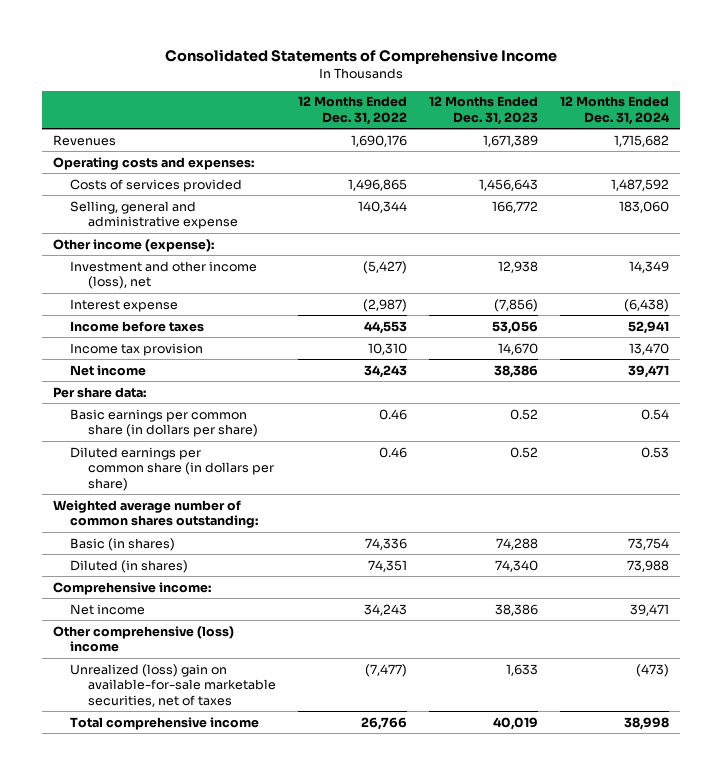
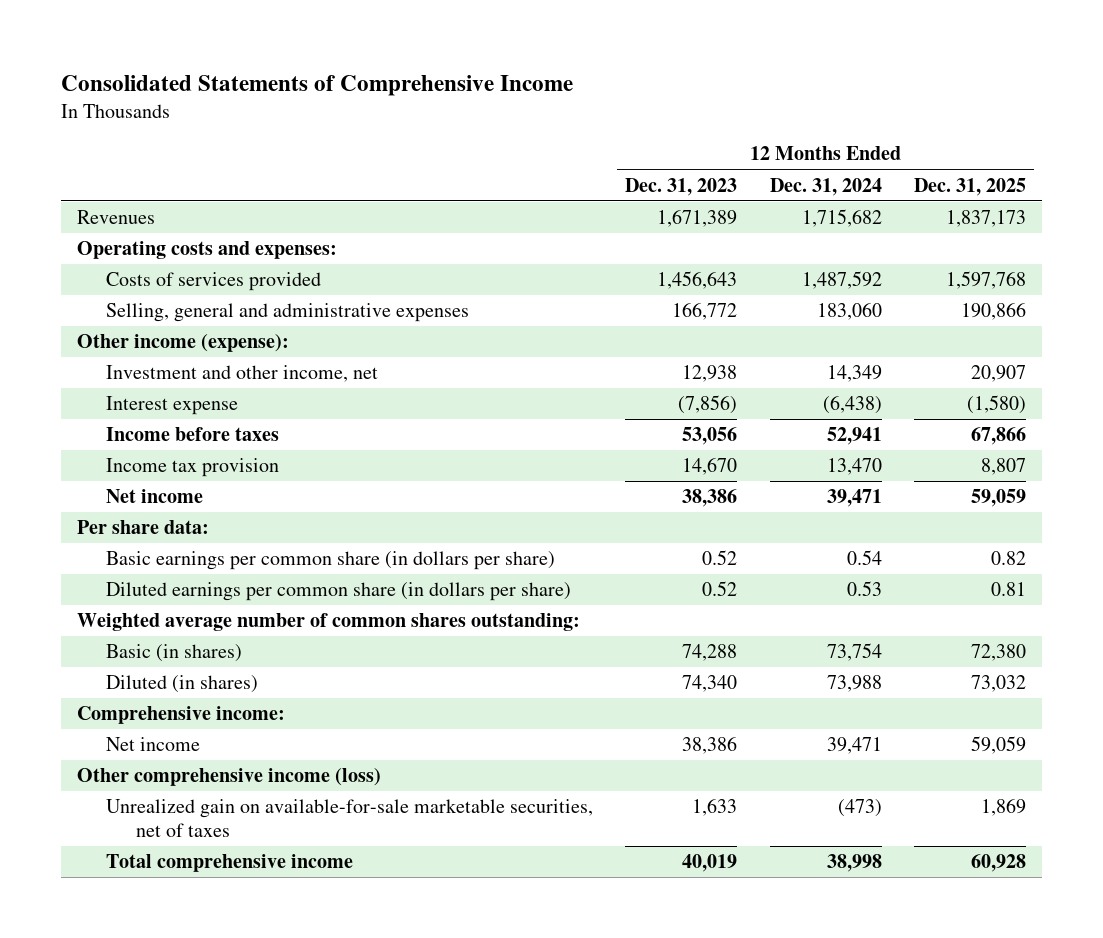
[297,96,407,125] 12 Months Ended Dec. 31, 2022 -> none
none -> [913,177,1026,196] Dec. 31, 2025
[70,200,239,230] Selling, general and administrative expense -> [106,303,470,323] Selling, general and administrative expenses
[70,260,258,290] Investment and other income (loss), net -> [106,365,379,383] Investment and other income, net
[52,625,234,653] Other comprehensive (loss) income -> [76,768,381,787] Other comprehensive income (loss)
[70,663,277,707] Unrealized (loss) gain on available-for-sale marketable securities, net of taxes -> [106,799,594,837] Unrealized gain on available-for-sale marketable securities, net of taxes

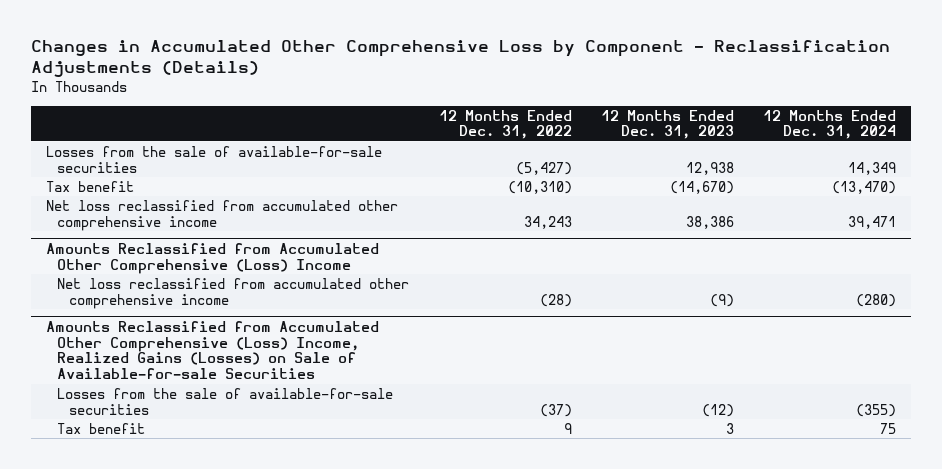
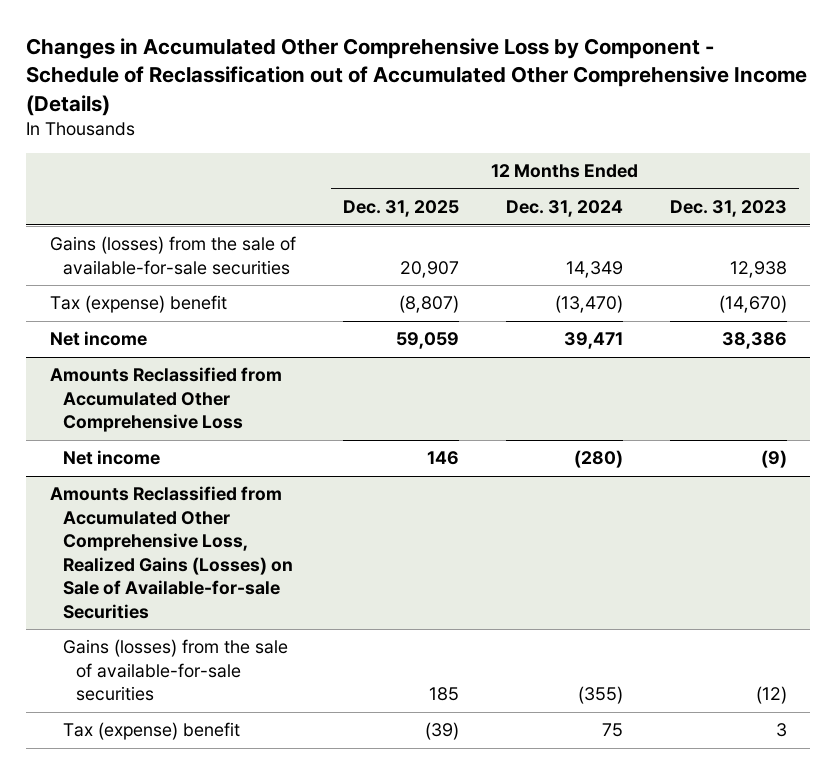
[30,40,890,78] Changes in Accumulated Other Comprehensive Loss by Component - Reclassification Adjustments (Details) -> [26,38,808,116] Changes in Accumulated Other Comprehensive Loss by Component - Schedule of Reclassification out of Accumulated Other Comprehensive Income (Details)
[438,109,572,140] 12 Months Ended Dec. 31, 2022 -> none
none -> [342,200,459,218] Dec. 31, 2025
[45,145,382,173] Losses from the sale of available-for-sale securities -> [49,236,296,275] Gains (losses) from the sale of available-for-sale securities
[45,180,134,192] Tax benefit -> [49,295,227,314] Tax (expense) benefit
[45,199,398,231] Net loss reclassified from accumulated other comprehensive income -> [49,331,147,347] Net income
[45,242,379,274] Amounts Reclassified from Accumulated Other Comprehensive (Loss) Income -> [49,367,282,433] Amounts Reclassified from Accumulated Other Comprehensive Loss
[57,277,410,309] Net loss reclassified from accumulated other comprehensive income -> [62,450,160,466] Net income
[45,320,379,380] Amounts Reclassified from Accumulated Other Comprehensive (Loss) Income, Realized Gains (Losses) on Sale of Available-for-sale Securities -> [49,486,293,619] Amounts Reclassified from Accumulated Other Comprehensive Loss, Realized Gains (Losses) on Sale of Available-for-sale Securities
[57,387,394,415] Losses from the sale of available-for-sale securities -> [62,639,288,702] Gains (losses) from the sale of available-for-sale securities
[57,422,146,434] Tax benefit -> [62,722,240,741] Tax (expense) benefit

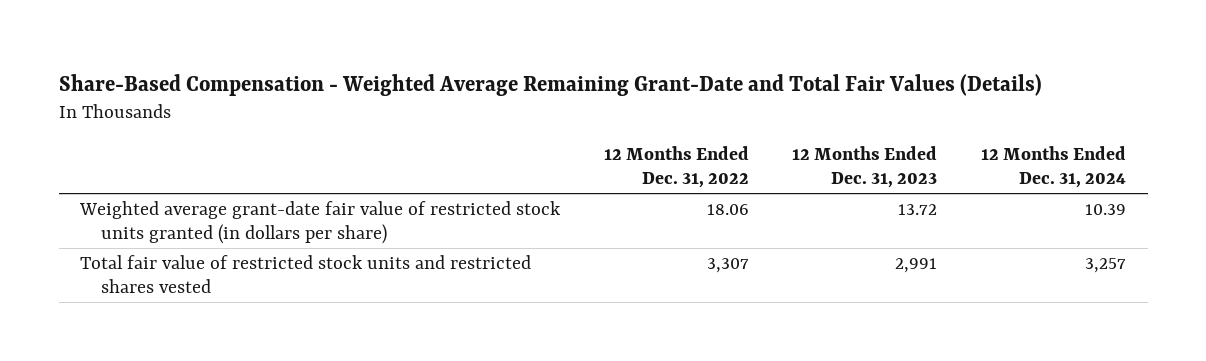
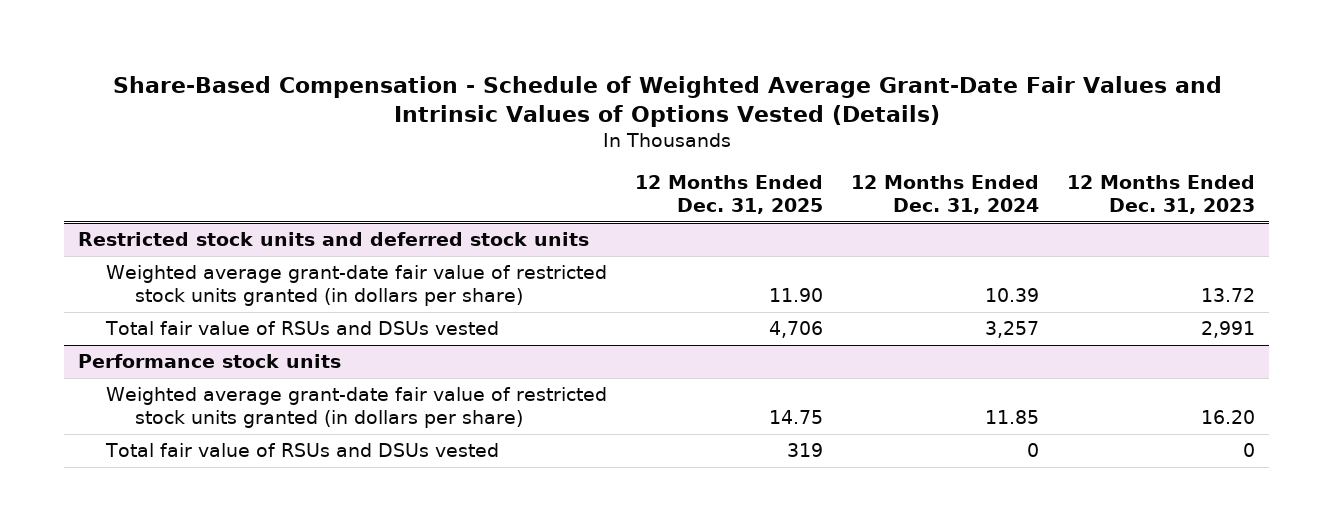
[58,73,1042,96] Share-Based Compensation - Weighted Average Remaining Grant-Date and Total Fair Values (Details) -> [112,76,1222,128] Share-Based Compensation - Schedule of Weighted Average Grant-Date Fair Values and Intrinsic Values of Options Vested (Details)
[603,145,749,188] 12 Months Ended Dec. 31, 2022 -> none
none -> [635,175,824,215] 12 Months Ended Dec. 31, 2025
none -> [78,232,590,247] Restricted stock units and deferred stock units
[80,254,532,294] Total fair value of restricted stock units and restricted shares vested -> [105,321,500,336] Total fair value of RSUs and DSUs vested
none -> [78,354,342,369] Performance stock units
none -> [106,387,608,429] Weighted average grant-date fair value of restricted stock units granted (in dollars per share)
none -> [105,443,500,458] Total fair value of RSUs and DSUs vested

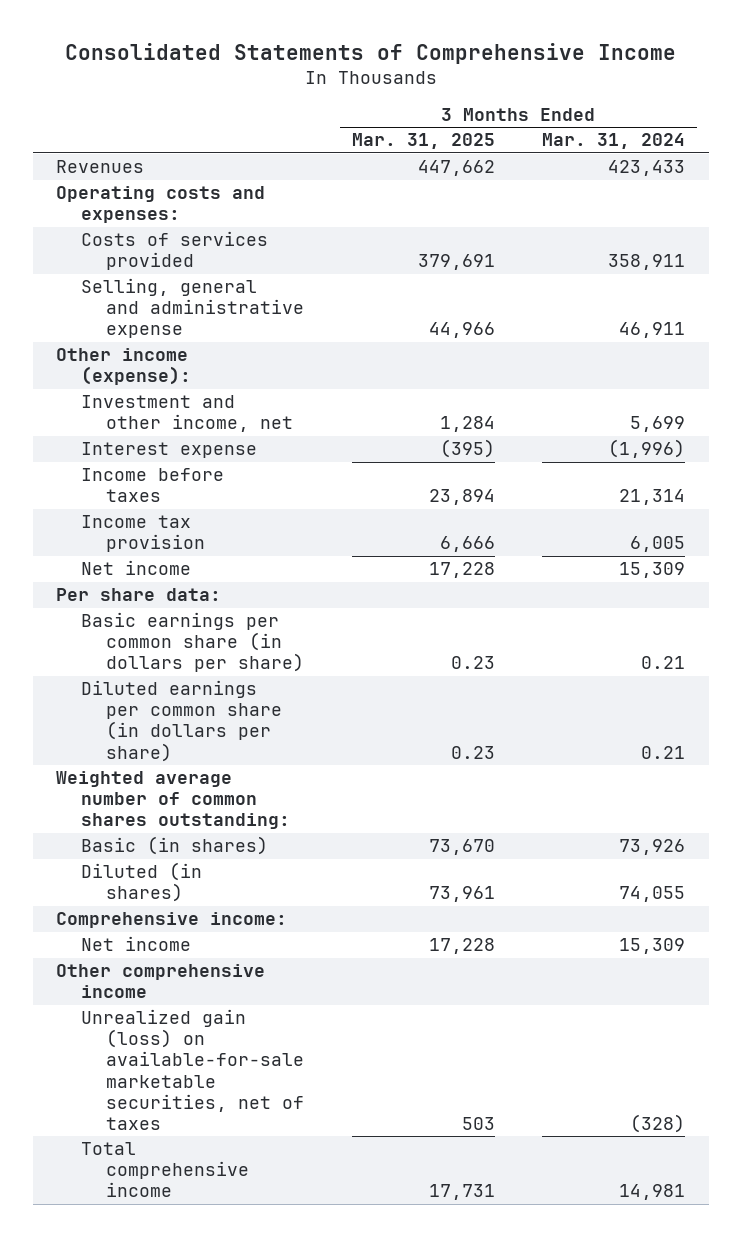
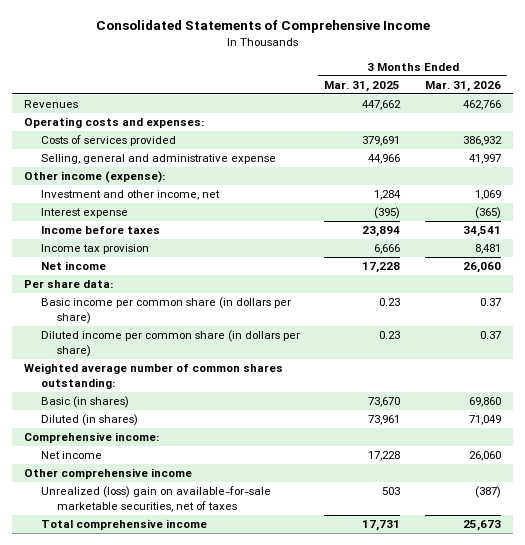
[541,133,685,150] Mar. 31, 2024 -> none
none -> [424,80,501,92] Mar. 31, 2026
[81,612,305,673] Basic earnings per common share (in dollars per share) -> [40,297,291,325] Basic income per common share (in dollars per share)
[81,680,283,762] Diluted earnings per common share (in dollars per share) -> [40,330,300,358] Diluted income per common share (in dollars per share)
[81,1009,305,1130] Unrealized gain (loss) on available-for-sale marketable securities, net of taxes -> [40,486,271,513] Unrealized (loss) gain on available-for-sale marketable securities, net of taxes

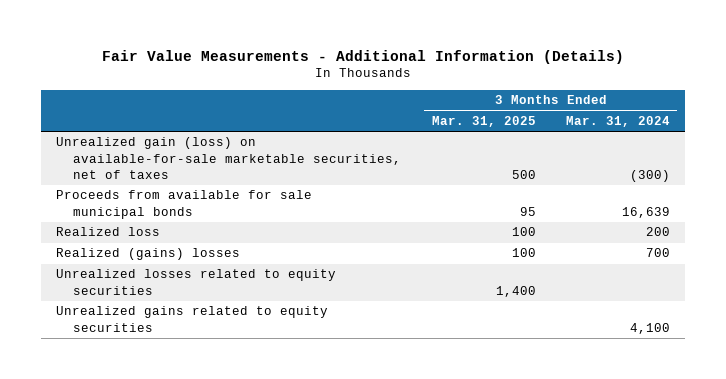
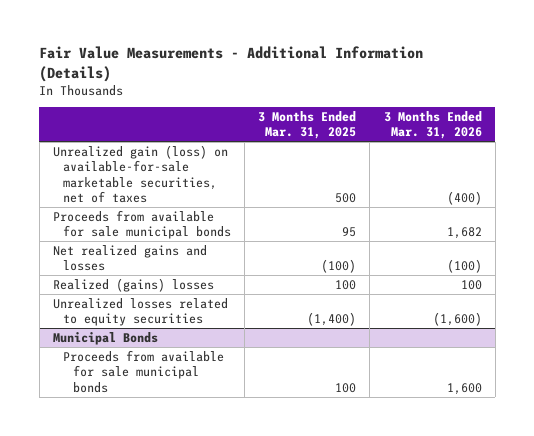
[565,115,670,127] Mar. 31, 2024 -> none
none -> [383,110,482,140] 3 Months Ended Mar. 31, 2026
[56,227,161,237] Realized loss -> none
none -> [52,244,207,272] Net realized gains and losses
[56,306,329,332] Unrealized gains related to equity securities -> none
[495,285,536,297] 1,400 -> [307,312,357,327] (1,400)
none -> [52,331,158,345] Municipal Bonds
none -> [62,349,224,393] Proceeds from available for sale municipal bonds

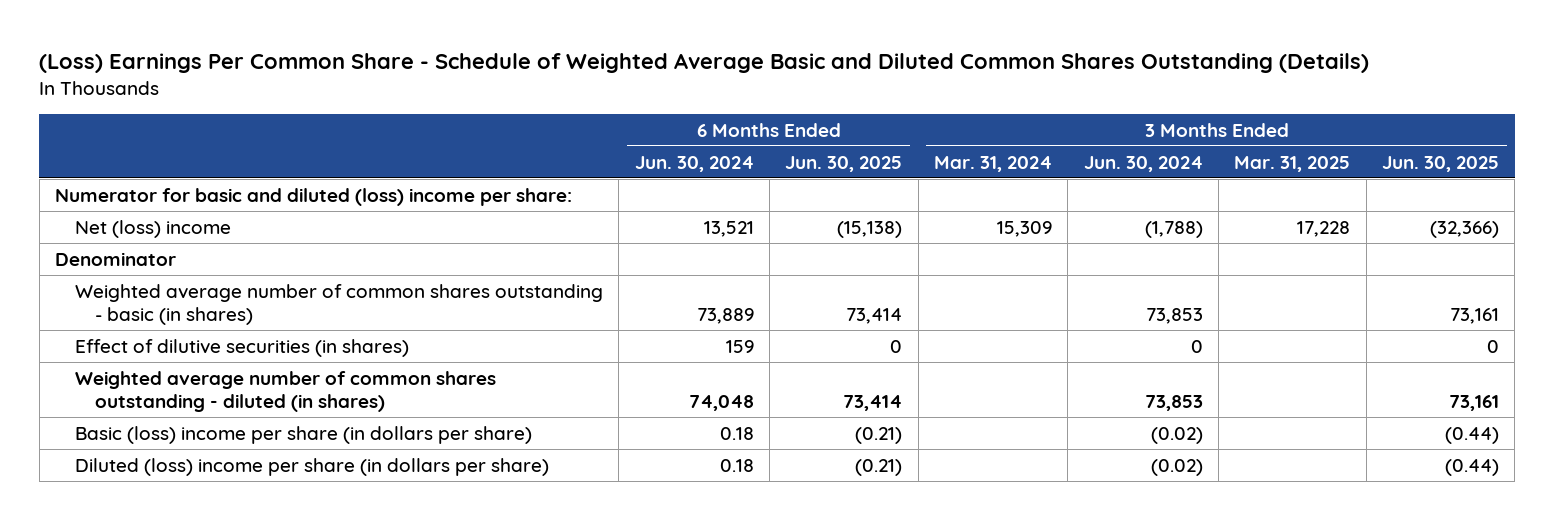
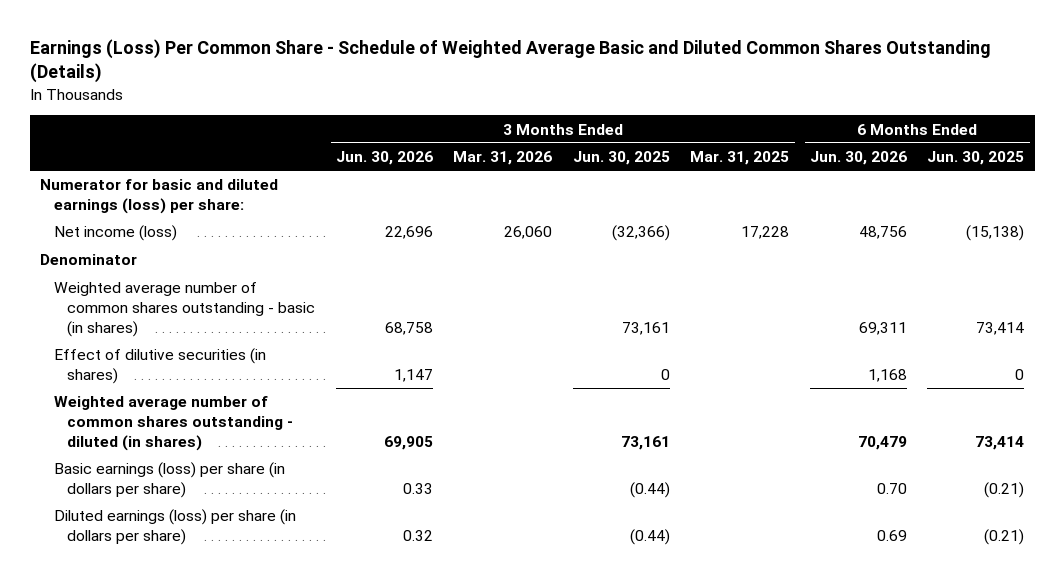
[39,53,1370,74] (Loss) Earnings Per Common Share - Schedule of Weighted Average Basic and Diluted Common Shares Outstanding (Details) -> [29,38,991,84] Earnings (Loss) Per Common Share - Schedule of Weighted Average Basic and Diluted Common Shares Outstanding (Details)
[634,155,754,172] Jun. 30, 2024 -> none
[934,155,1053,172] Mar. 31, 2024 -> none
[1083,155,1203,172] Jun. 30, 2024 -> none
none -> [335,151,433,166] Jun. 30, 2026
none -> [453,151,553,166] Mar. 31, 2026
none -> [809,151,907,166] Jun. 30, 2026
[55,187,573,206] Numerator for basic and diluted (loss) income per share: -> [39,179,278,215] Numerator for basic and diluted earnings (loss) per share:
[74,219,231,238] Net (loss) income -> [53,225,177,242] Net income (loss)
[74,425,532,444] Basic (loss) income per share (in dollars per share) -> [53,462,285,499] Basic earnings (loss) per share (in dollars per share)
[74,457,549,476] Diluted (loss) income per share (in dollars per share) -> [53,509,296,546] Diluted earnings (loss) per share (in dollars per share)

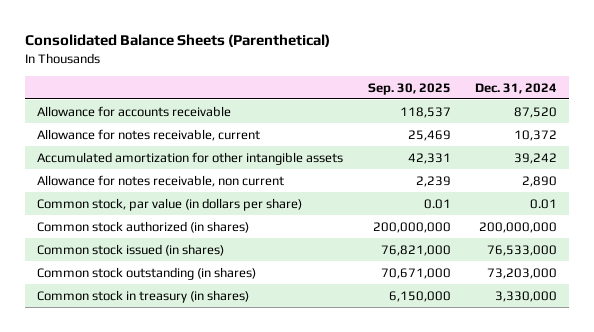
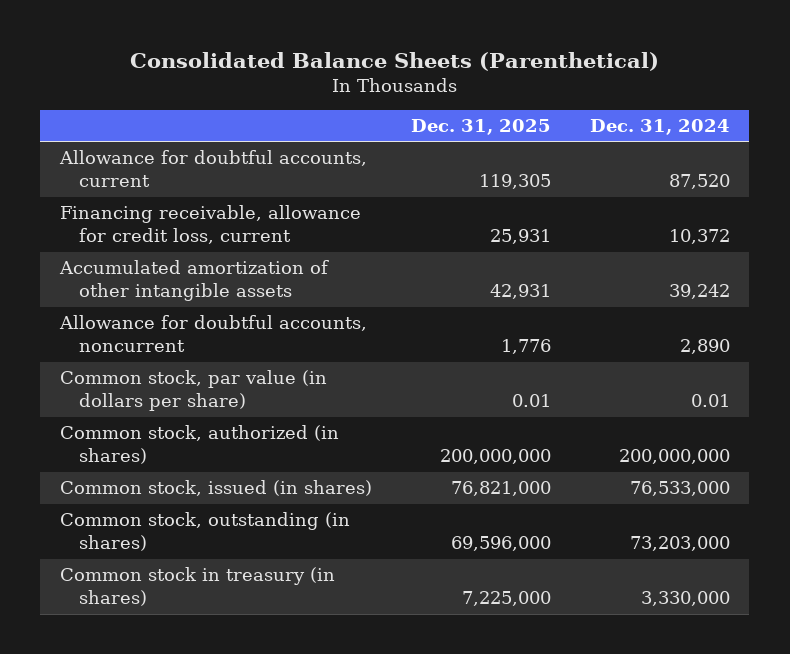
[367,82,451,95] Sep. 30, 2025 -> none
none -> [410,119,551,136] Dec. 31, 2025
[37,105,232,117] Allowance for accounts receivable -> [58,150,367,188] Allowance for doubtful accounts, current
[37,128,261,141] Allowance for notes receivable, current -> [59,205,361,245] Financing receivable, allowance for credit loss, current
[37,151,344,165] Accumulated amortization for other intangible assets -> [58,260,329,302] Accumulated amortization of other intangible assets
[37,174,285,187] Allowance for notes receivable, non current -> [58,315,367,353] Allowance for doubtful accounts, noncurrent
[37,220,250,233] Common stock authorized (in shares) -> [59,425,339,465] Common stock, authorized (in shares)
[37,243,225,256] Common stock issued (in shares) -> [59,480,372,497] Common stock, issued (in shares)
[37,266,257,280] Common stock outstanding (in shares) -> [59,512,350,552] Common stock, outstanding (in shares)

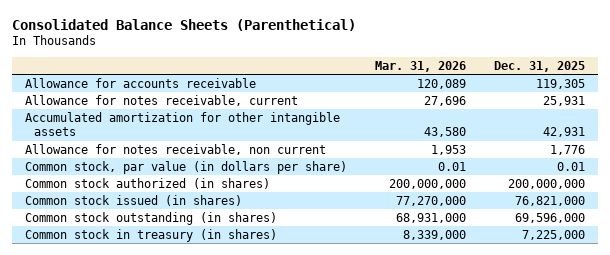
[589,119,730,136] Dec. 31, 2024 -> none
none -> [374,60,466,72] Mar. 31, 2026
[58,150,367,188] Allowance for doubtful accounts, current -> [25,77,257,88] Allowance for accounts receivable
[59,205,361,245] Financing receivable, allowance for credit loss, current -> [25,94,299,106] Allowance for notes receivable, current
[58,260,329,302] Accumulated amortization of other intangible assets -> [25,111,341,137] Accumulated amortization for other intangible assets
[58,315,367,353] Allowance for doubtful accounts, noncurrent -> [25,143,327,155] Allowance for notes receivable, non current
[59,425,339,465] Common stock, authorized (in shares) -> [25,177,271,189] Common stock authorized (in shares)
[59,480,372,497] Common stock, issued (in shares) -> [25,194,243,206] Common stock issued (in shares)
[59,512,350,552] Common stock, outstanding (in shares) -> [25,211,278,225] Common stock outstanding (in shares)

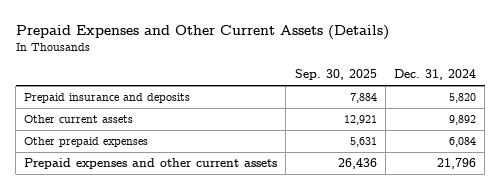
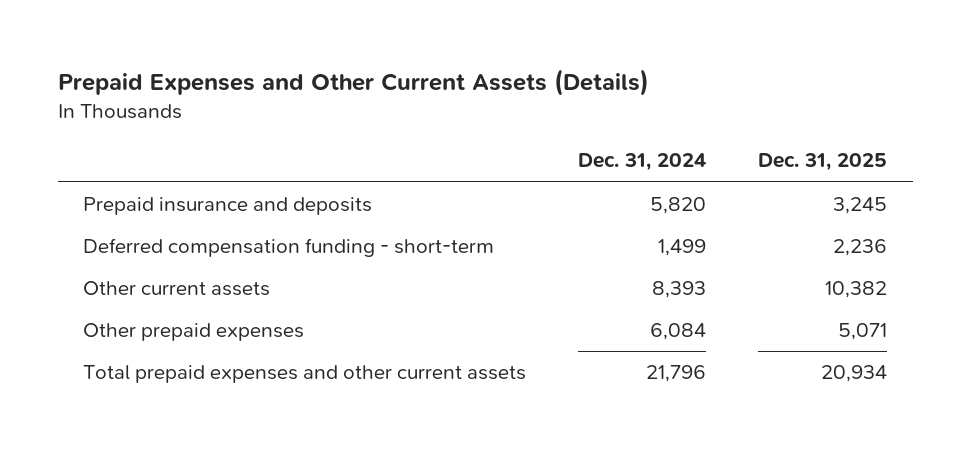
[294,69,377,81] Sep. 30, 2025 -> none
none -> [758,153,888,172] Dec. 31, 2025
none -> [83,238,495,258] Deferred compensation funding - short-term
[448,115,476,126] 9,892 -> [652,281,707,299] 8,393
[24,158,278,170] Prepaid expenses and other current assets -> [83,365,527,384] Total prepaid expenses and other current assets

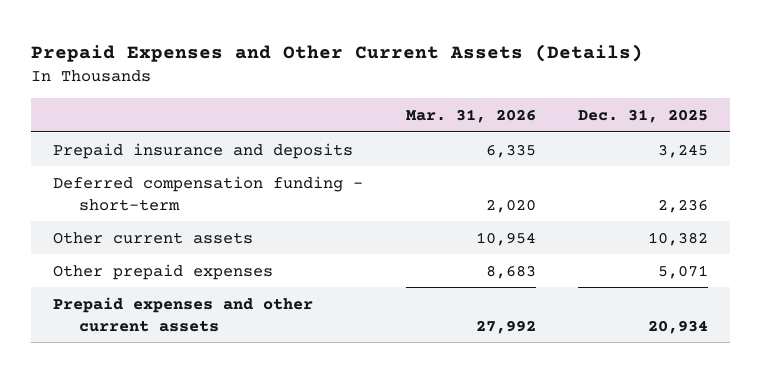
[578,153,707,172] Dec. 31, 2024 -> none
none -> [405,108,536,123] Mar. 31, 2026
[83,365,527,384] Total prepaid expenses and other current assets -> [52,296,313,332] Prepaid expenses and other current assets

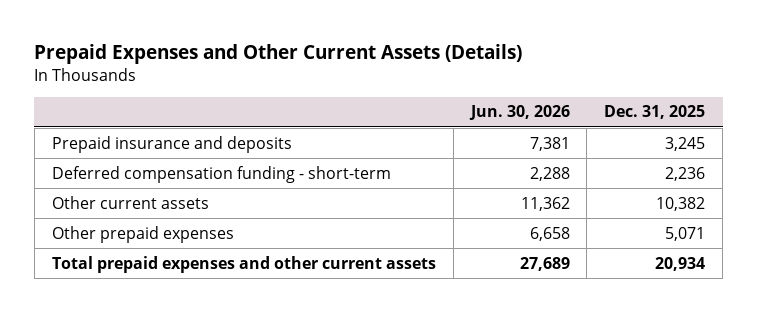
[405,108,536,123] Mar. 31, 2026 -> none
none -> [468,105,570,121] Jun. 30, 2026
[52,296,313,332] Prepaid expenses and other current assets -> [51,255,436,273] Total prepaid expenses and other current assets

